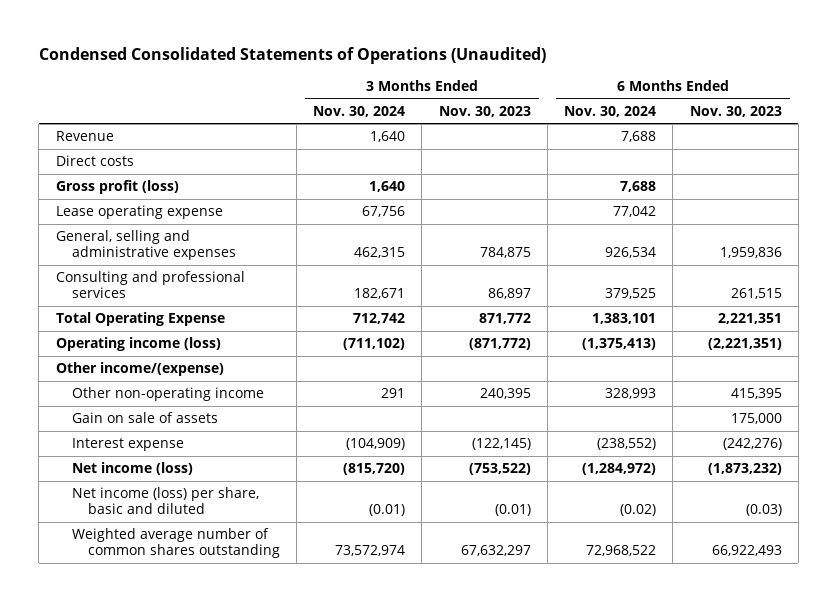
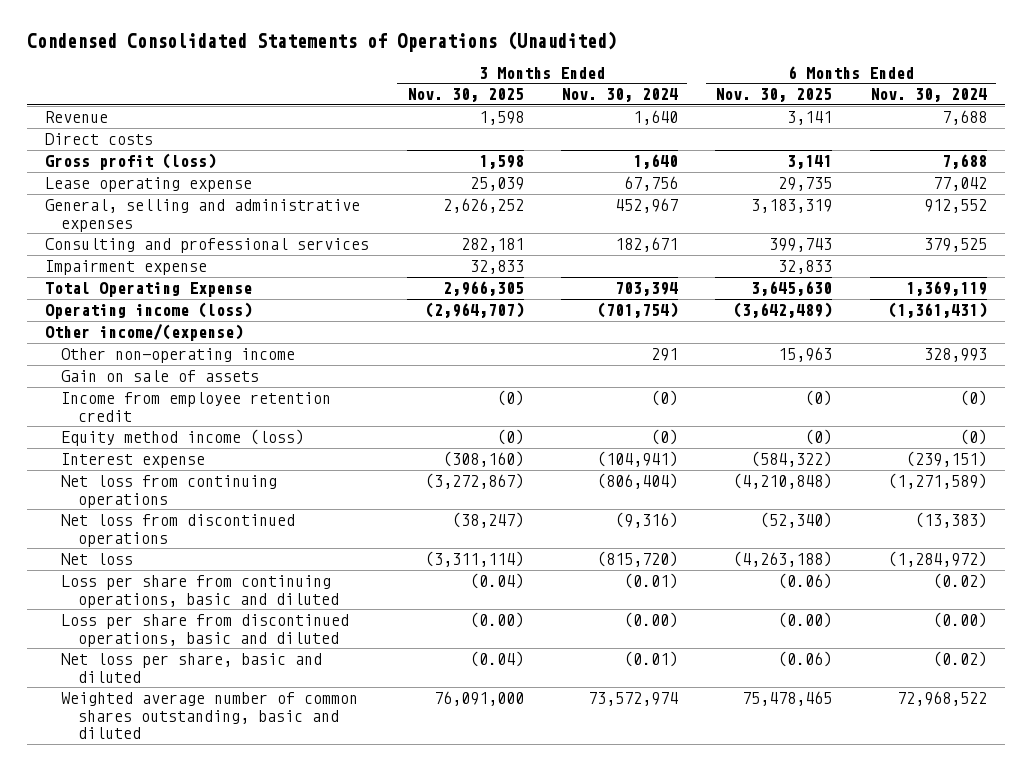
[438,105,531,117] Nov. 30, 2023 -> none
[689,105,782,117] Nov. 30, 2023 -> none
none -> [406,88,524,103] Nov. 30, 2025
none -> [715,88,833,103] Nov. 30, 2025
[354,247,406,259] 462,315 -> [614,198,678,214] 452,967
[605,247,657,259] 926,534 -> [923,199,987,214] 912,552
none -> [45,260,208,276] Impairment expense
[353,313,406,325] 712,742 -> [614,282,678,297] 703,394
[592,313,657,325] 1,383,101 -> [905,281,987,297] 1,369,119
[343,338,406,351] (711,102) -> [596,302,678,319] (701,754)
[582,338,657,351] (1,375,413) -> [887,302,987,319] (1,361,431)
none -> [61,392,332,422] Income from employee retention credit
none -> [61,429,305,447] Equity method income (loss)
[346,438,406,451] (104,909) -> [596,451,678,468] (104,941)
[597,438,657,451] (238,552) -> [905,451,987,468] (239,151)
none -> [61,475,278,508] Net loss from continuing operations
none -> [61,514,296,547] Net loss from discontinued operations
[71,462,193,476] Net income (loss) -> [61,553,134,566] Net loss
none -> [61,575,339,608] Loss per share from continuing operations, basic and diluted
none -> [61,614,350,647] Loss per share from discontinued operations, basic and diluted
[71,487,259,515] Net income (loss) per share, basic and diluted -> [61,653,323,683] Net loss per share, basic and diluted
[71,528,280,559] Weighted average number of common shares outstanding -> [61,692,359,740] Weighted average number of common shares outstanding, basic and diluted

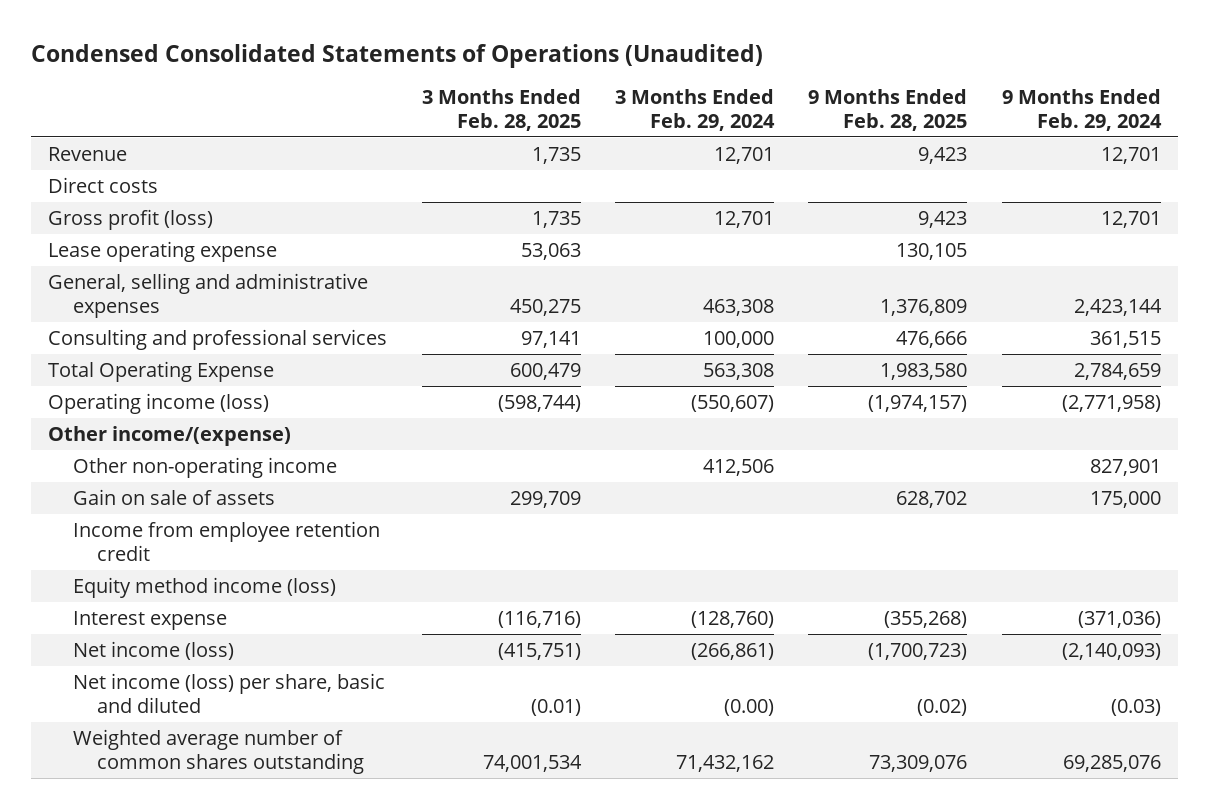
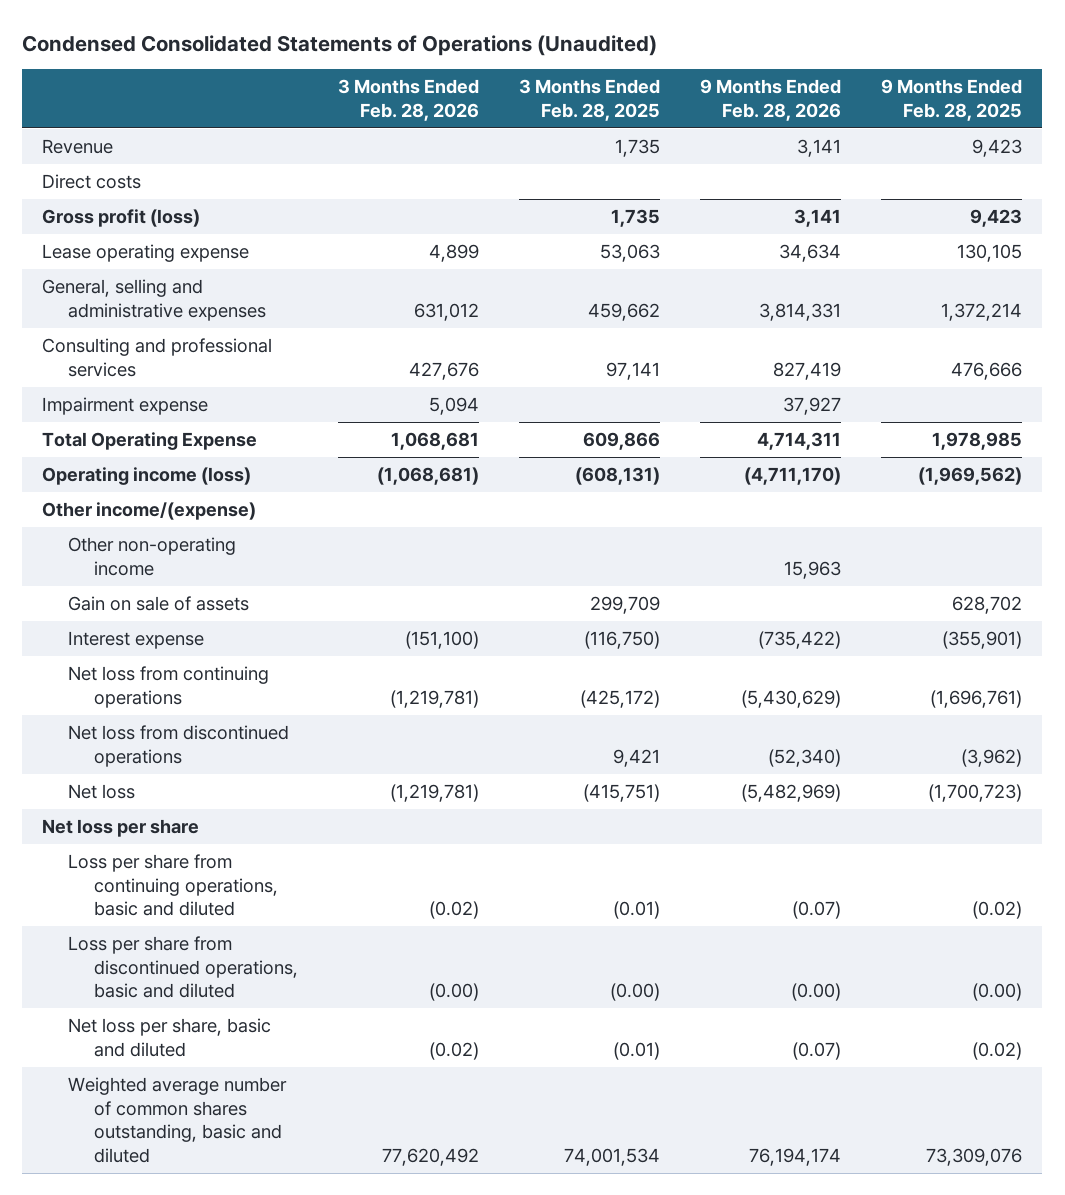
[614,89,775,131] 3 Months Ended Feb. 29, 2024 -> none
[1001,89,1162,131] 9 Months Ended Feb. 29, 2024 -> none
none -> [338,79,480,121] 3 Months Ended Feb. 28, 2026
none -> [700,79,842,121] 9 Months Ended Feb. 28, 2026
[509,298,581,316] 450,275 -> [588,302,661,321] 459,662
[880,298,968,316] 1,376,809 -> [941,302,1023,321] 1,372,214
none -> [42,397,209,416] Impairment expense
[509,363,581,381] 600,479 -> [583,432,661,451] 609,866
[880,363,968,381] 1,983,580 -> [932,432,1023,451] 1,978,985
[497,395,581,413] (598,744) -> [575,467,661,486] (608,131)
[868,395,968,413] (1,974,157) -> [918,467,1023,486] (1,969,562)
[72,521,380,561] Income from employee retention credit -> none
[72,577,336,599] Equity method income (loss) -> none
[497,611,581,629] (116,716) -> [584,631,661,650] (116,750)
[884,611,968,629] (355,268) -> [942,631,1023,650] (355,901)
none -> [68,666,270,708] Net loss from continuing operations
none -> [68,725,290,767] Net loss from discontinued operations
[72,641,234,661] Net income (loss) -> [68,784,136,800] Net loss
none -> [42,819,200,838] Net loss per share
none -> [68,854,279,917] Loss per share from continuing operations, basic and diluted
none -> [68,936,299,999] Loss per share from discontinued operations, basic and diluted
[72,673,385,713] Net income (loss) per share, basic and diluted -> [68,1018,272,1057] Net loss per share, basic and diluted
[72,729,365,774] Weighted average number of common shares outstanding -> [68,1077,288,1163] Weighted average number of common shares outstanding, basic and diluted

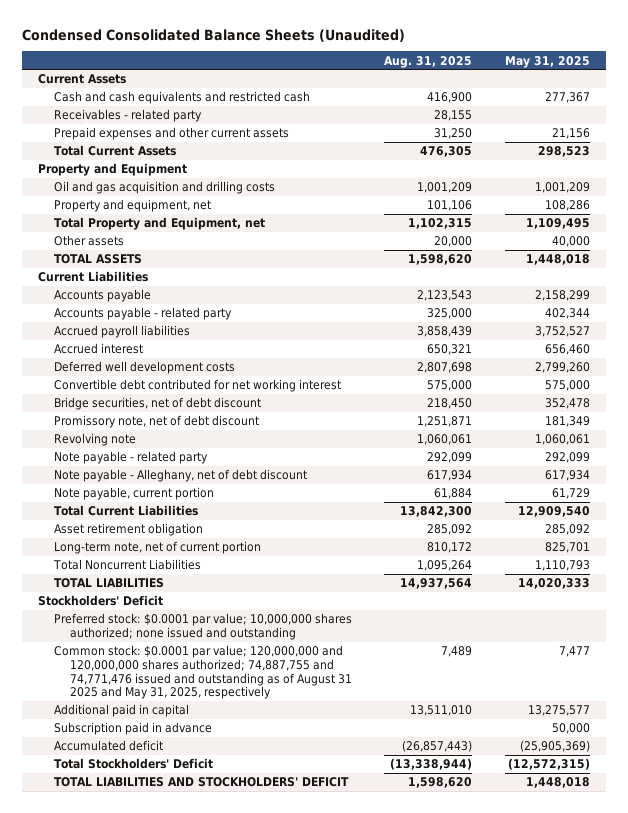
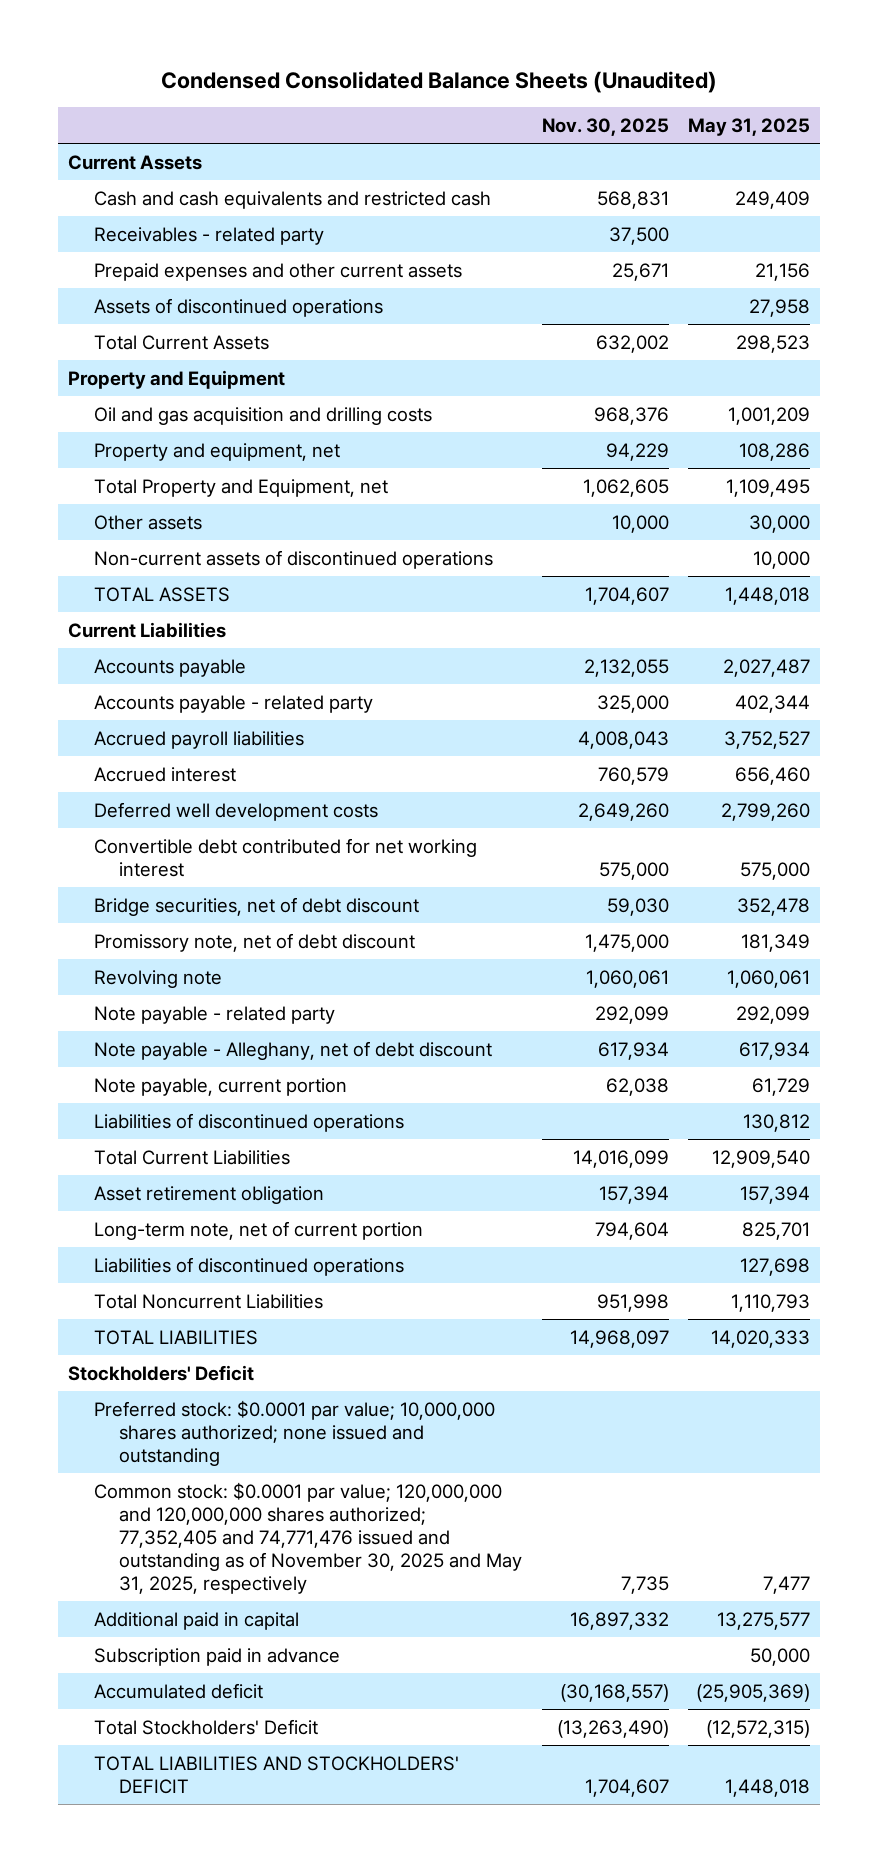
[384,55,473,68] Aug. 31, 2025 -> none
none -> [541,118,669,137] Nov. 30, 2025
[544,92,590,104] 277,367 -> [735,190,811,209] 249,409
none -> [93,297,383,317] Assets of discontinued operations
[551,236,590,248] 40,000 -> [749,514,811,533] 30,000
none -> [93,549,493,569] Non-current assets of discontinued operations
[534,290,590,302] 2,158,299 -> [723,658,811,677] 2,027,487
none -> [93,1112,404,1132] Liabilities of discontinued operations
[544,524,590,536] 285,092 -> [740,1185,811,1204] 157,394
none -> [93,1256,404,1276] Liabilities of discontinued operations
[53,645,353,700] Common stock: $0.0001 par value; 120,000,000 and 120,000,000 shares authorized; 74,887,755 and 74,771,476 issued and outstanding as of August 31 2025 and May 31, 2025, respectively -> [93,1481,523,1594] Common stock: $0.0001 par value; 120,000,000 and 120,000,000 shares authorized; 77,352,405 and 74,771,476 issued and outstanding as of November 30, 2025 and May 31, 2025, respectively

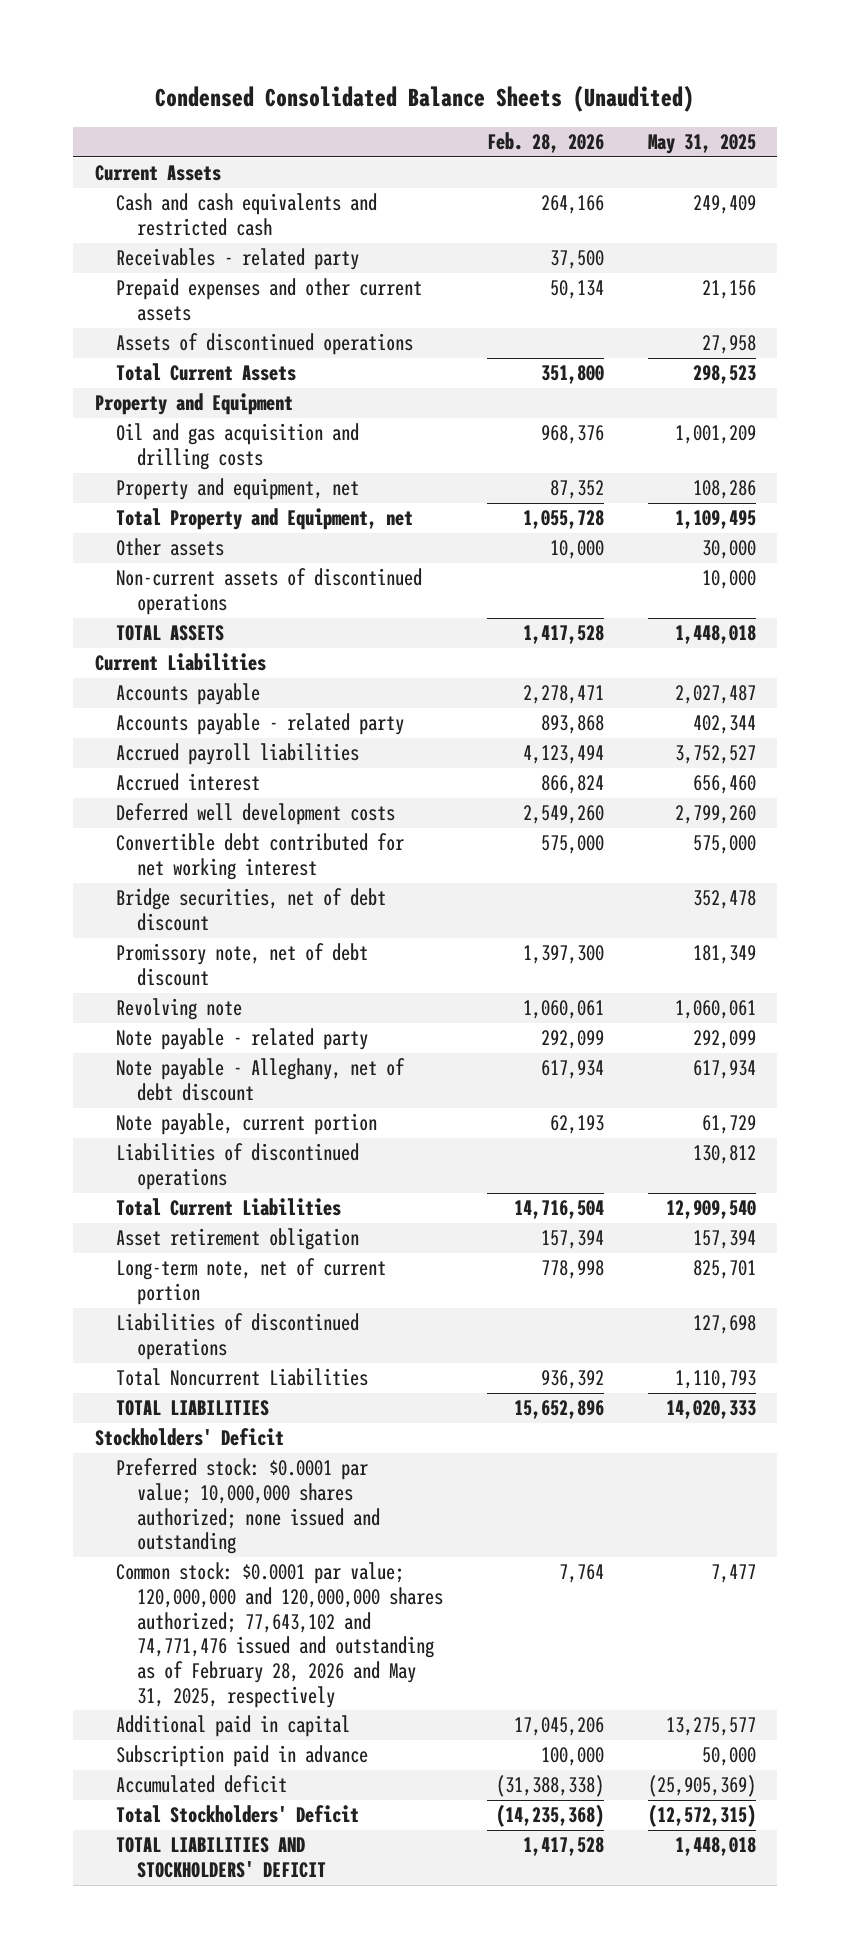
[541,118,669,137] Nov. 30, 2025 -> none
none -> [486,132,604,154] Feb. 28, 2026
[93,1481,523,1594] Common stock: $0.0001 par value; 120,000,000 and 120,000,000 shares authorized; 77,352,405 and 74,771,476 issued and outstanding as of November 30, 2025 and May 31, 2025, respectively -> [116,1562,444,1708] Common stock: $0.0001 par value; 120,000,000 and 120,000,000 shares authorized; 77,643,102 and 74,771,476 issued and outstanding as of February 28, 2026 and May 31, 2025, respectively

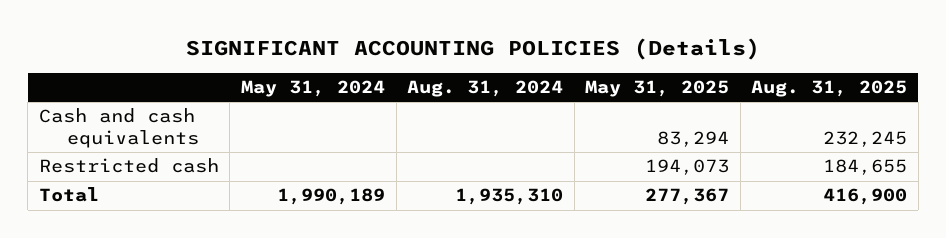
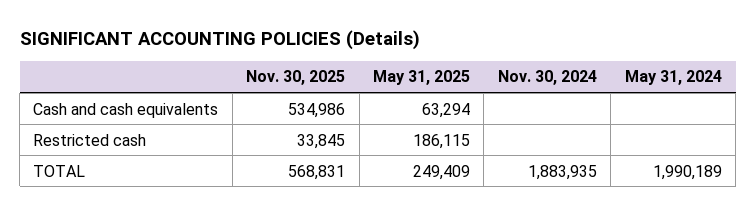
[407,80,564,98] Aug. 31, 2024 -> none
[751,80,908,98] Aug. 31, 2025 -> none
none -> [246,70,346,86] Nov. 30, 2025
none -> [497,70,597,86] Nov. 30, 2024
[657,131,730,148] 83,294 -> [422,102,471,118] 63,294
[645,159,730,176] 194,073 -> [413,133,471,149] 186,115
[38,187,99,203] Total -> [33,164,86,177] TOTAL
[645,188,730,206] 277,367 -> [413,164,471,180] 249,409

